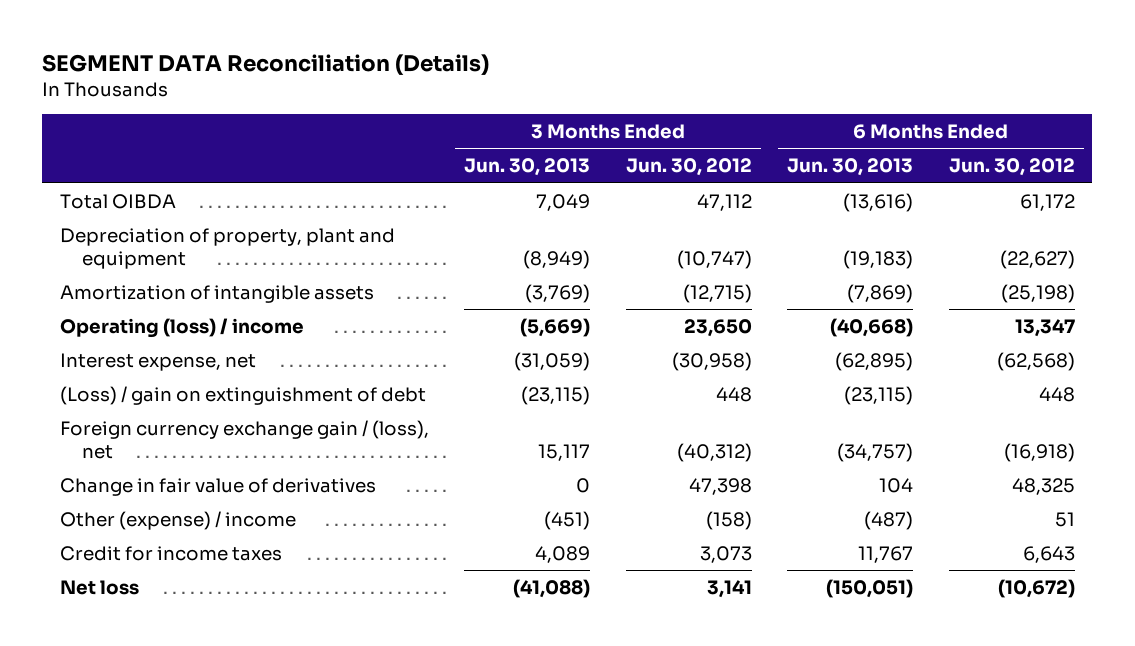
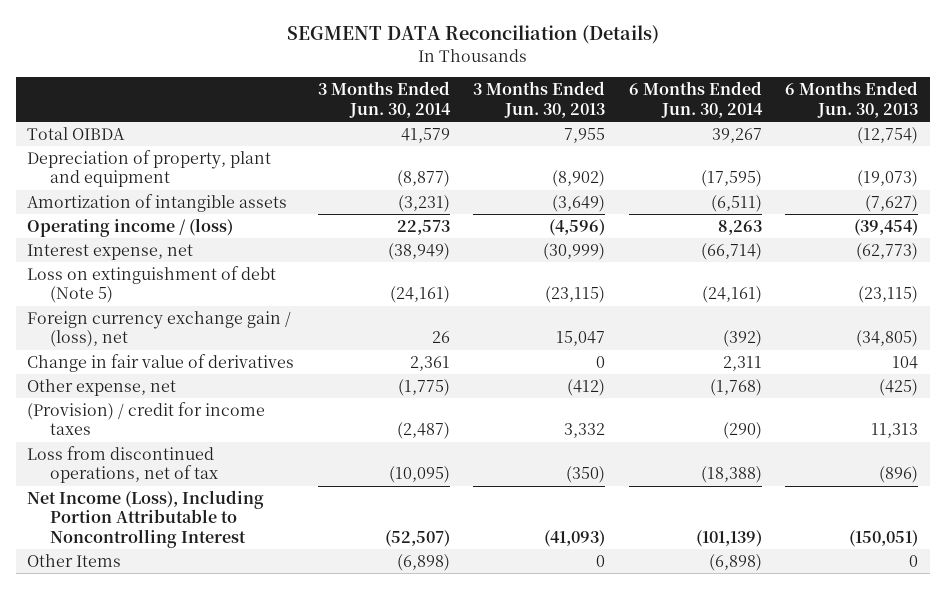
[625,158,752,177] Jun. 30, 2012 -> none
[948,158,1075,177] Jun. 30, 2012 -> none
none -> [317,81,451,118] 3 Months Ended Jun. 30, 2014
none -> [628,81,763,118] 6 Months Ended Jun. 30, 2014
[536,193,591,211] 7,049 -> [564,127,606,143] 7,955
[843,192,914,212] (13,616) -> [857,126,919,144] (12,754)
[523,249,591,269] (8,949) -> [552,170,606,188] (8,902)
[843,249,914,269] (19,183) -> [857,170,919,188] (19,073)
[525,283,591,303] (3,769) -> [552,194,606,212] (3,649)
[847,283,914,303] (7,869) -> [865,194,919,212] (7,627)
[59,317,304,338] Operating (loss) / income -> [27,217,234,237] Operating income / (loss)
[520,317,591,337] (5,669) -> [549,218,606,236] (4,596)
[830,317,914,337] (40,668) -> [854,218,919,236] (39,454)
[514,351,591,371] (31,059) -> [543,242,606,260] (30,999)
[835,351,914,371] (62,895) -> [856,242,919,260] (62,773)
[59,385,426,405] (Loss) / gain on extinguishment of debt -> [27,265,277,304] Loss on extinguishment of debt (Note 5)
[538,443,591,461] 15,117 -> [556,331,606,347] 15,047
[837,442,914,462] (34,757) -> [856,330,919,348] (34,805)
[59,579,139,595] Net loss -> none
[59,510,296,530] Other (expense) / income -> [27,378,177,396] Other expense, net
[544,510,591,530] (451) -> [567,378,606,396] (412)
[864,510,914,530] (487) -> [879,378,919,396] (425)
[59,545,282,561] Credit for income taxes -> [27,401,266,436] (Provision) / credit for income taxes
[535,545,591,563] 4,089 -> [564,423,606,439] 3,332
[858,545,914,563] 11,767 -> [871,423,919,439] 11,313
none -> [27,445,218,484] Loss from discontinued operations, net of tax
none -> [27,489,265,548] Net Income (Loss), Including Portion Attributable to Noncontrolling Interest
none -> [27,553,122,567] Other Items

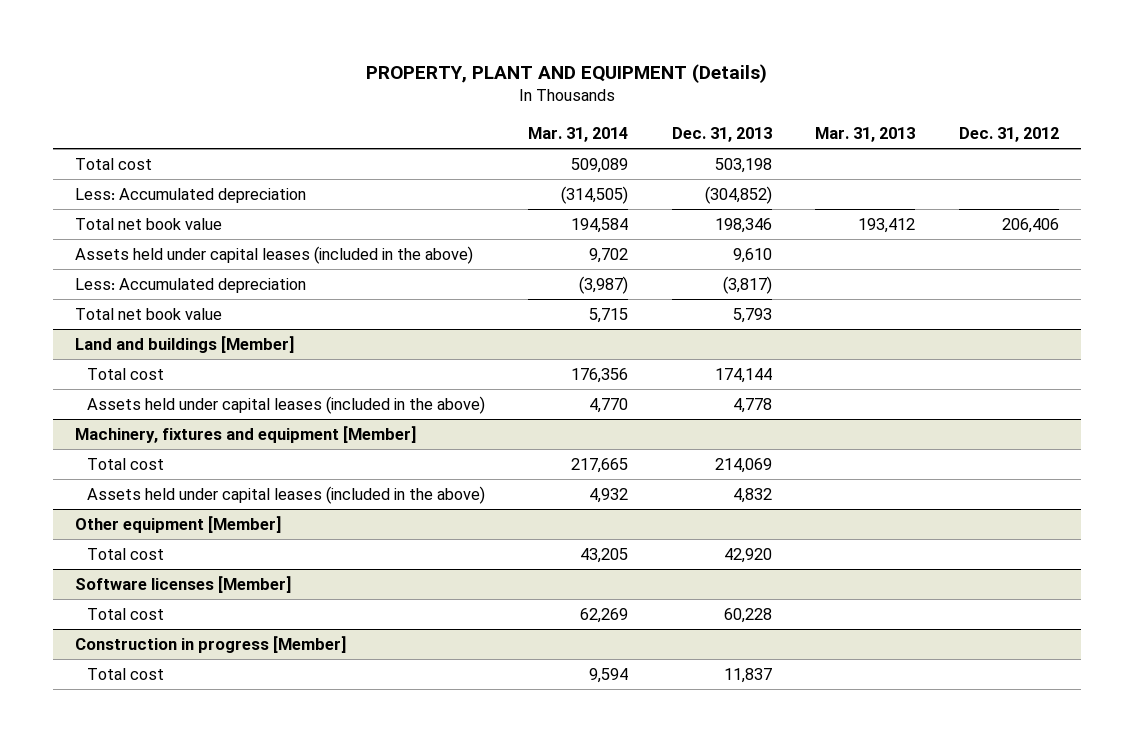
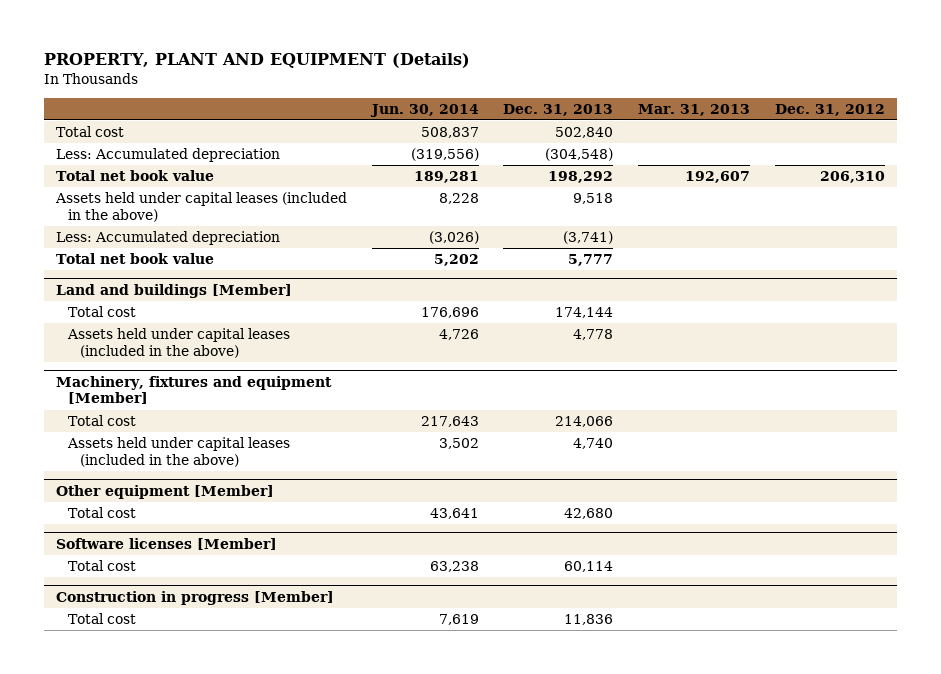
[528,127,629,143] Mar. 31, 2014 -> none
none -> [369,103,479,117] Jun. 30, 2014
[714,158,772,174] 503,198 -> [555,127,614,139] 502,840
[704,186,772,205] (304,852) -> [545,148,614,162] (304,548)
[714,218,772,234] 198,346 -> [548,171,614,184] 198,292
[858,218,916,234] 193,412 -> [685,171,751,184] 192,607
[1001,218,1059,234] 206,406 -> [819,171,885,184] 206,310
[732,248,772,264] 9,610 -> [573,193,614,205] 9,518
[722,276,772,295] (3,817) -> [563,231,614,245] (3,741)
[732,308,772,324] 5,793 -> [568,254,614,267] 5,777
[714,458,772,474] 214,069 -> [555,416,614,428] 214,066
[732,488,772,504] 4,832 -> [573,438,614,450] 4,740
[723,548,772,564] 42,920 -> [564,508,614,520] 42,680
[723,608,772,624] 60,228 -> [564,561,614,573] 60,114
[723,668,772,684] 11,837 -> [564,614,614,626] 11,836

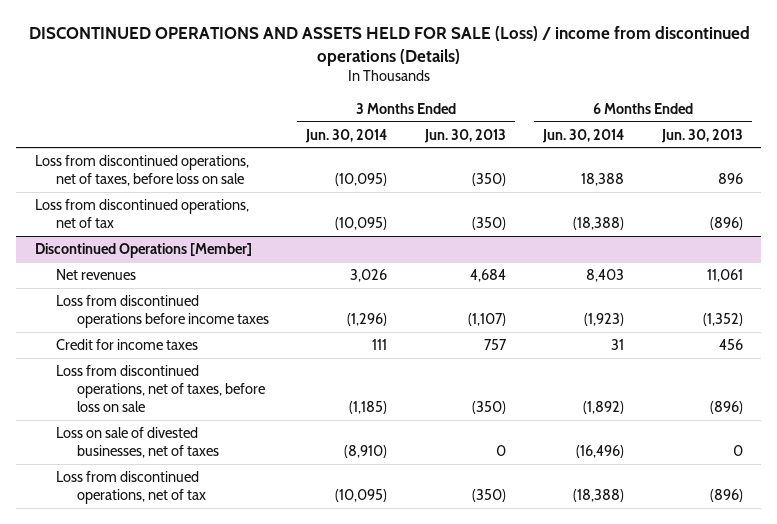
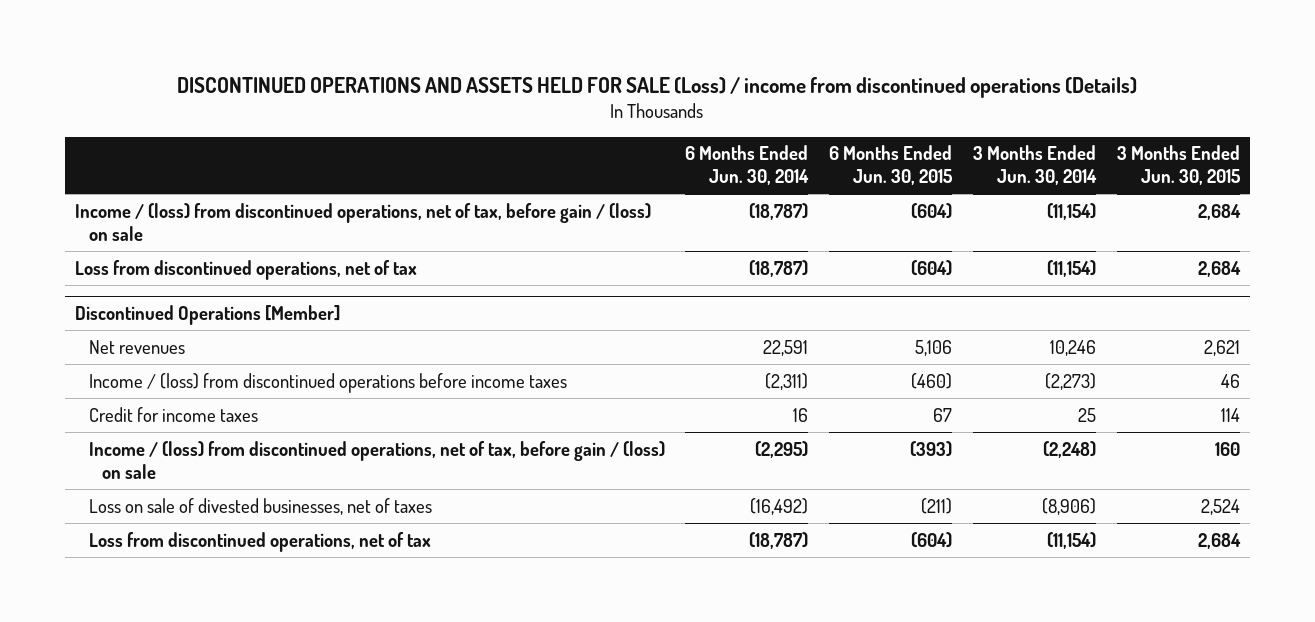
[423,128,506,143] Jun. 30, 2013 -> none
[660,128,743,143] Jun. 30, 2013 -> none
none -> [829,145,953,186] 6 Months Ended Jun. 30, 2015
none -> [1116,145,1240,186] 3 Months Ended Jun. 30, 2015
[34,154,249,187] Loss from discontinued operations, net of taxes, before loss on sale -> [74,202,651,241] Income / (loss) from discontinued operations, net of tax, before gain / (loss) on sale
[335,173,388,187] (10,095) -> [1047,202,1097,220] (11,154)
[581,173,625,187] 18,388 -> [749,202,809,220] (18,787)
[335,217,388,231] (10,095) -> [1047,259,1097,277] (11,154)
[573,217,625,231] (18,388) -> [749,259,809,277] (18,787)
[350,268,388,282] 3,026 -> [1050,339,1097,356] 10,246
[586,268,625,282] 8,403 -> [763,339,809,356] 22,591
[55,294,269,329] Loss from discontinued operations before income taxes -> [88,372,567,393] Income / (loss) from discontinued operations before income taxes
[347,313,388,327] (1,296) -> [1045,372,1097,390] (2,273)
[584,313,625,327] (1,923) -> [765,372,809,390] (2,311)
[372,338,388,350] 111 -> [1078,407,1097,422] 25
[611,338,625,350] 31 -> [793,407,809,422] 16
[55,364,265,413] Loss from discontinued operations, net of taxes, before loss on sale -> [88,440,665,479] Income / (loss) from discontinued operations, net of tax, before gain / (loss) on sale
[349,401,388,415] (1,185) -> [1043,440,1097,458] (2,248)
[583,401,625,415] (1,892) -> [755,440,809,458] (2,295)
[344,445,388,459] (8,910) -> [1042,497,1097,515] (8,906)
[576,445,625,459] (16,496) -> [750,497,809,515] (16,492)
[335,489,388,503] (10,095) -> [1047,531,1097,549] (11,154)
[573,489,625,503] (18,388) -> [749,531,809,549] (18,787)

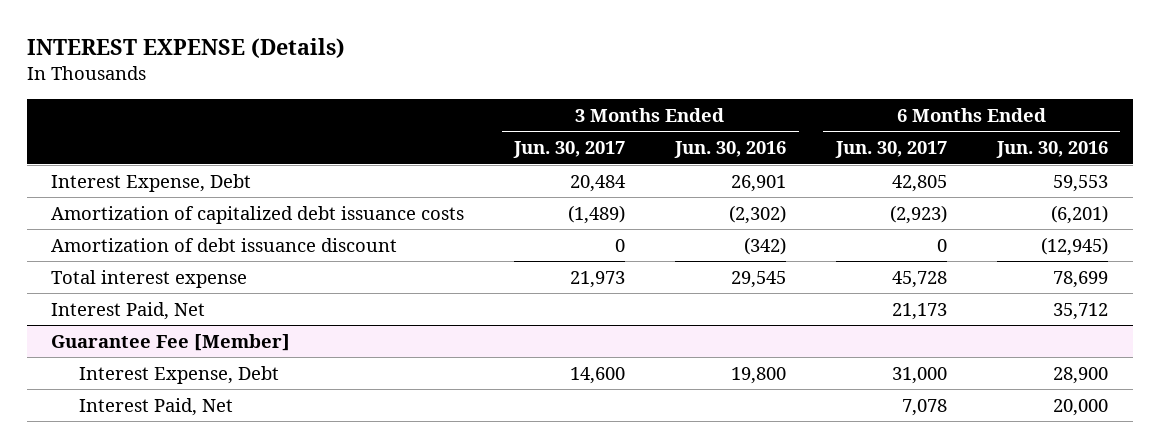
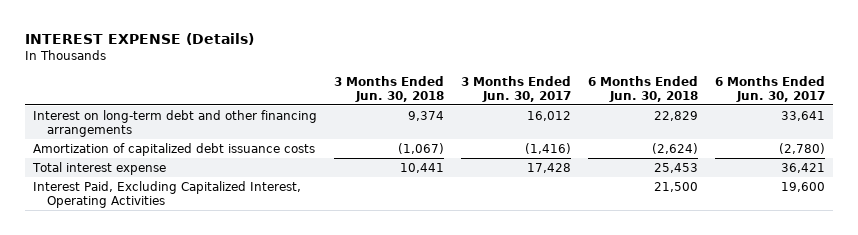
[674,141,787,159] Jun. 30, 2016 -> none
[995,141,1108,159] Jun. 30, 2016 -> none
none -> [334,75,445,102] 3 Months Ended Jun. 30, 2018
none -> [587,75,698,102] 6 Months Ended Jun. 30, 2018
[51,237,398,252] Amortization of debt issuance discount -> none
[51,333,291,351] Guarantee Fee [Member] -> none
[78,365,279,384] Interest Expense, Debt -> none
[78,397,233,416] Interest Paid, Net -> none
[51,173,252,192] Interest Expense, Debt -> [33,109,318,137] Interest on long-term debt and other financing arrangements
[570,174,627,192] 20,484 -> [527,110,572,121] 16,012
[891,174,947,192] 42,805 -> [780,110,825,121] 33,641
[568,204,626,224] (1,489) -> [525,142,572,154] (1,416)
[889,204,947,224] (2,923) -> [778,142,825,154] (2,780)
[570,270,626,288] 21,973 -> [527,162,572,173] 17,428
[891,270,947,288] 45,728 -> [780,162,825,173] 36,421
[51,301,206,320] Interest Paid, Net -> [33,180,302,208] Interest Paid, Excluding Capitalized Interest, Operating Activities
[891,302,947,320] 21,173 -> [780,181,825,192] 19,600

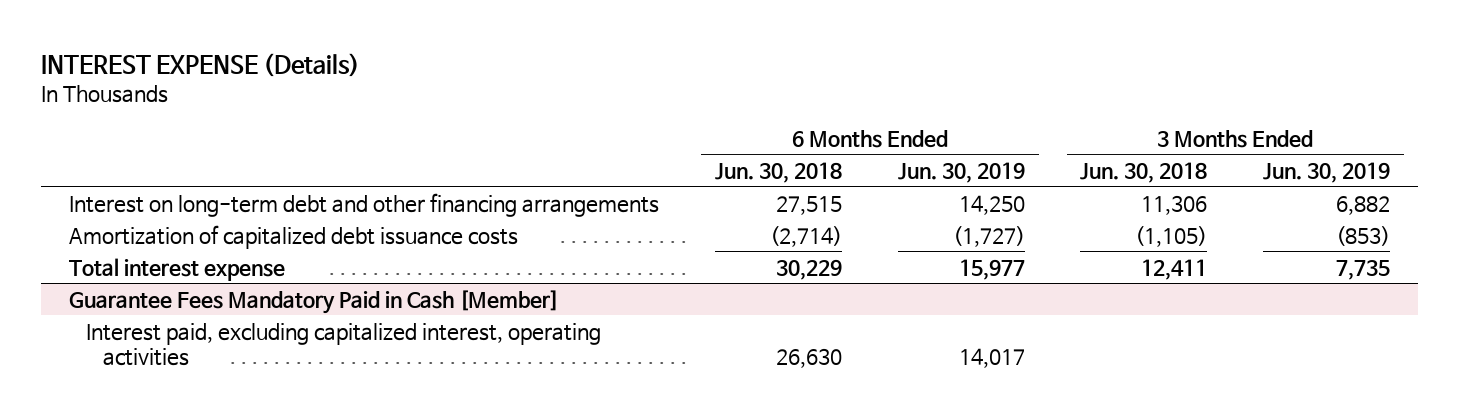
[461,75,572,102] 3 Months Ended Jun. 30, 2017 -> none
[714,75,825,102] 6 Months Ended Jun. 30, 2017 -> none
none -> [897,161,1025,183] Jun. 30, 2019
none -> [1263,161,1391,183] Jun. 30, 2019
[408,110,445,121] 9,374 -> [1141,194,1208,215] 11,306
[653,110,698,121] 22,829 -> [775,195,842,215] 27,515
[398,142,445,154] (1,067) -> [1135,225,1208,247] (1,105)
[651,142,698,154] (2,624) -> [769,225,842,247] (2,714)
[400,162,445,173] 10,441 -> [1141,258,1208,280] 12,411
[653,162,698,173] 25,453 -> [775,258,842,280] 30,229
none -> [68,289,559,314] Guarantee Fees Mandatory Paid in Cash [Member]
[33,180,302,208] Interest Paid, Excluding Capitalized Interest, Operating Activities -> [86,322,602,367] Interest paid, excluding capitalized interest, operating activities
[653,181,698,192] 21,500 -> [775,348,842,369] 26,630

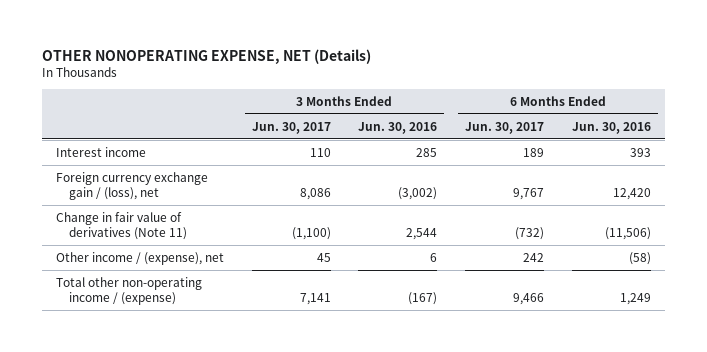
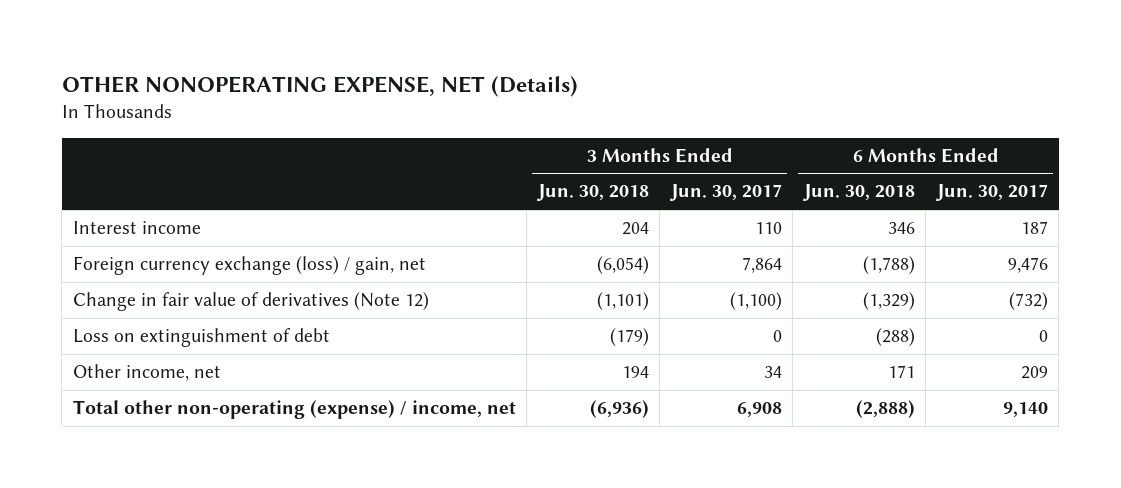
[358,121,438,134] Jun. 30, 2016 -> none
[572,121,652,134] Jun. 30, 2016 -> none
none -> [536,184,649,202] Jun. 30, 2018
none -> [802,184,915,202] Jun. 30, 2018
[523,147,545,157] 189 -> [1020,221,1048,235] 187
[55,171,208,201] Foreign currency exchange gain / (loss), net -> [72,256,426,276] Foreign currency exchange (loss) / gain, net
[299,188,331,201] 8,086 -> [741,257,782,274] 7,864
[513,188,545,201] 9,767 -> [1007,257,1048,274] 9,476
[55,211,188,241] Change in fair value of derivatives (Note 11) -> [72,292,429,312] Change in fair value of derivatives (Note 12)
none -> [72,328,330,348] Loss on extinguishment of debt
[55,251,224,265] Other income / (expense), net -> [72,364,221,382] Other income, net
[316,252,331,262] 45 -> [763,366,782,379] 34
[523,252,545,262] 242 -> [1020,366,1048,380] 209
[55,276,202,306] Total other non-operating income / (expense) -> [72,400,516,420] Total other non-operating (expense) / income, net
[299,293,331,306] 7,141 -> [736,402,782,418] 6,908
[513,293,545,306] 9,466 -> [1002,402,1048,418] 9,140

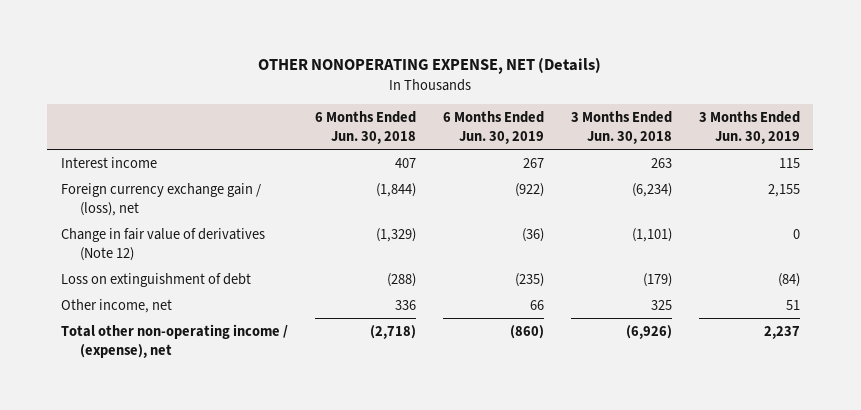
[669,184,782,202] Jun. 30, 2017 -> none
[935,184,1048,202] Jun. 30, 2017 -> none
none -> [442,111,544,144] 6 Months Ended Jun. 30, 2019
none -> [698,111,800,144] 3 Months Ended Jun. 30, 2019
[621,222,649,236] 204 -> [650,157,672,168] 263
[887,222,915,235] 346 -> [394,157,416,168] 407
[72,256,426,276] Foreign currency exchange (loss) / gain, net -> [60,182,261,216] Foreign currency exchange gain / (loss), net
[596,256,649,275] (6,054) -> [631,182,672,197] (6,234)
[862,256,915,275] (1,788) -> [375,182,416,197] (1,844)
[621,366,649,379] 194 -> [650,299,672,310] 325
[887,365,915,379] 171 -> [394,299,416,310] 336
[72,400,516,420] Total other non-operating (expense) / income, net -> [60,323,288,358] Total other non-operating income / (expense), net
[589,400,649,419] (6,936) -> [625,324,672,339] (6,926)
[855,400,915,419] (2,888) -> [369,324,416,339] (2,718)

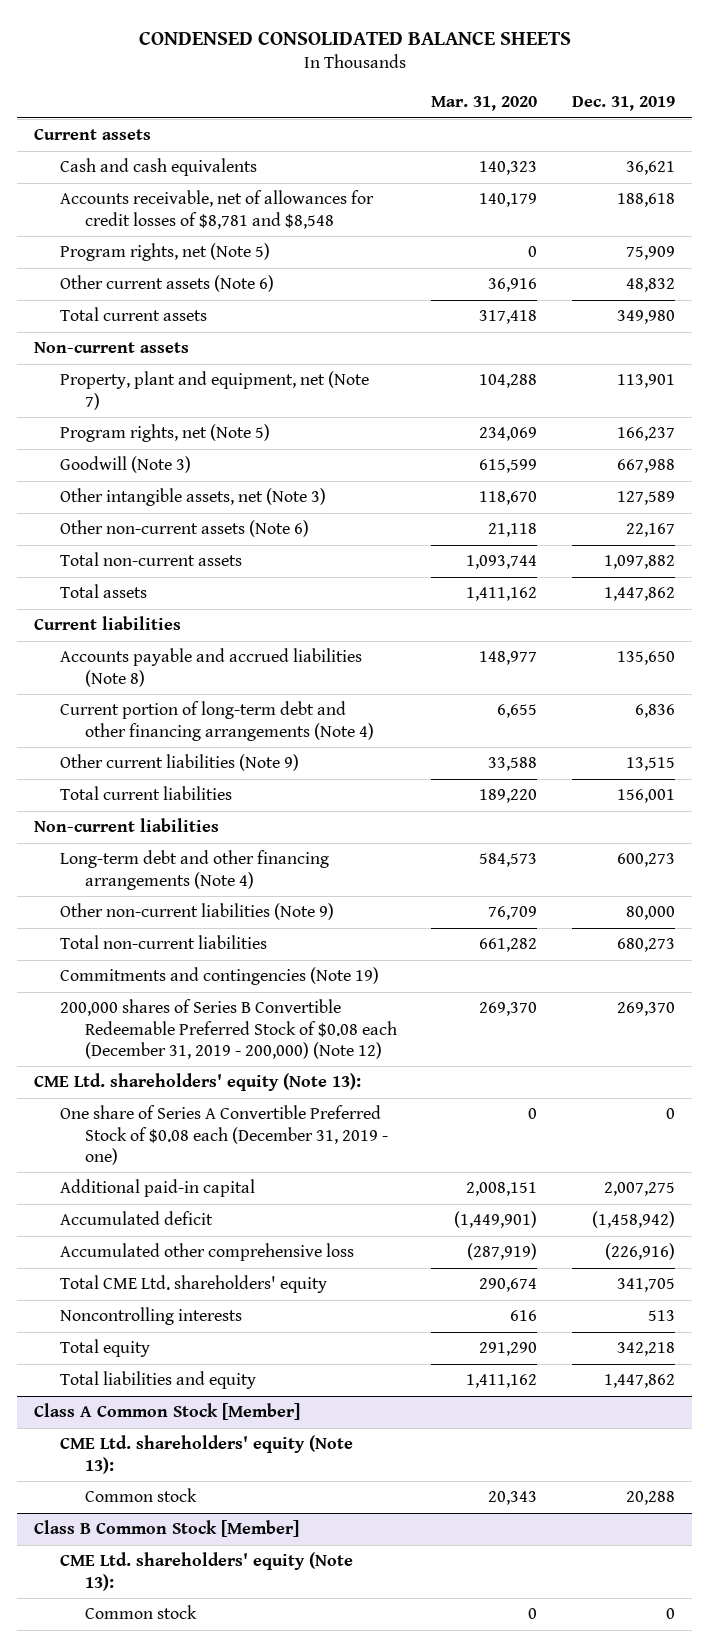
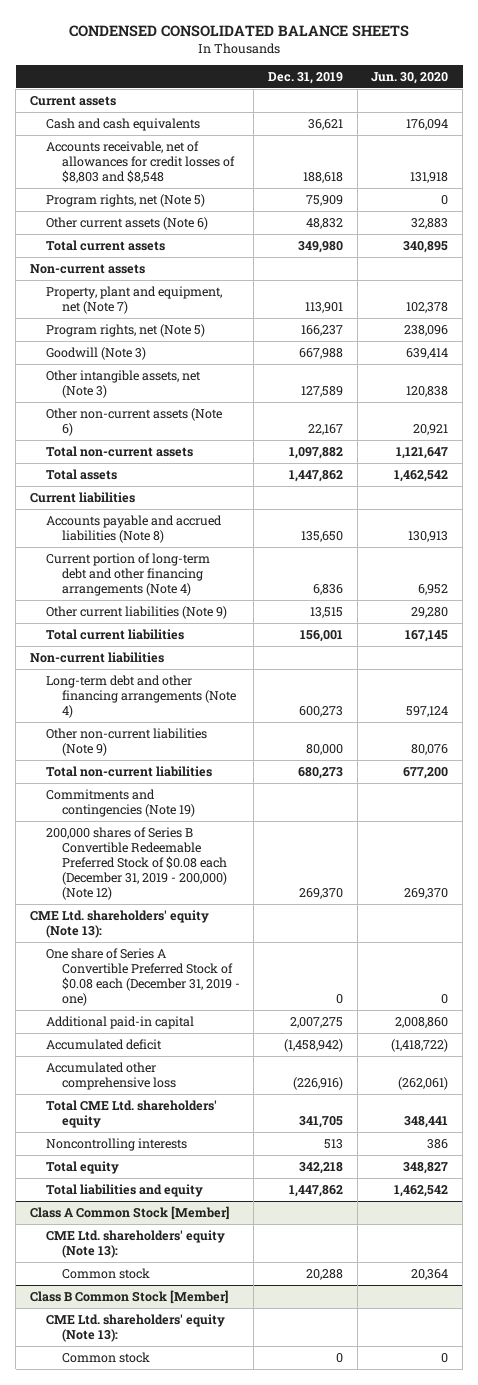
[431,96,538,112] Mar. 31, 2020 -> none
none -> [371,72,449,85] Jun. 30, 2020
[59,190,374,229] Accounts receivable, net of allowances for credit losses of $8,781 and $8,548 -> [45,140,235,183] Accounts receivable, net of allowances for credit losses of $8,803 and $8,548

